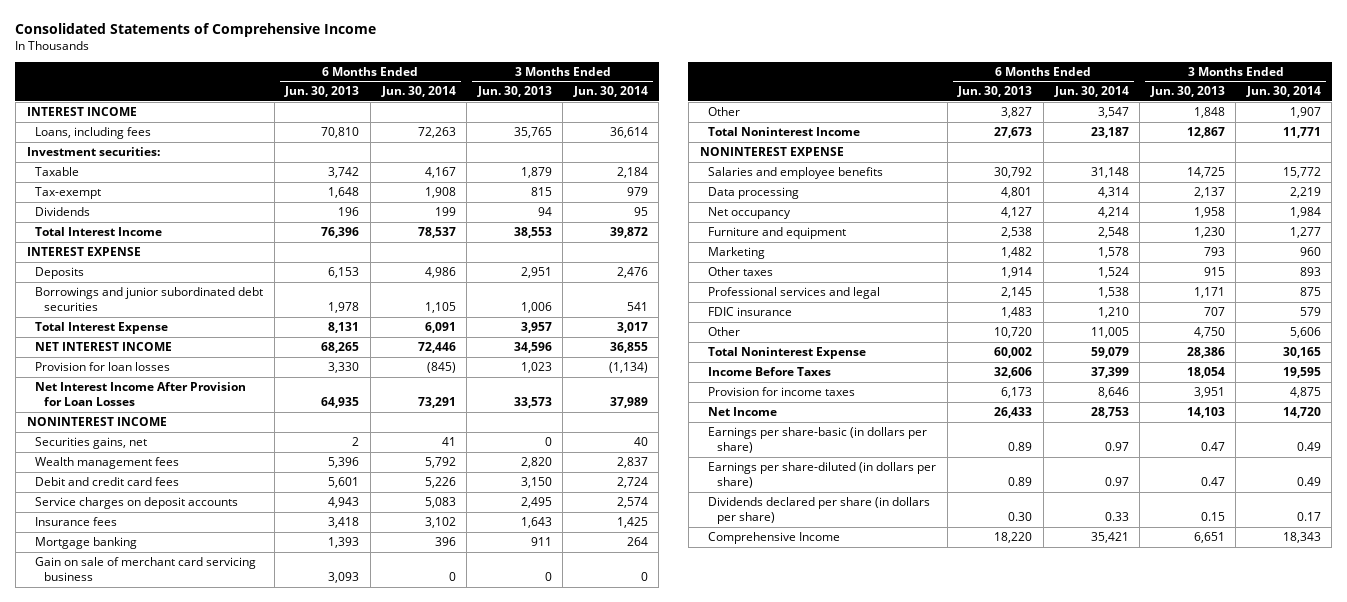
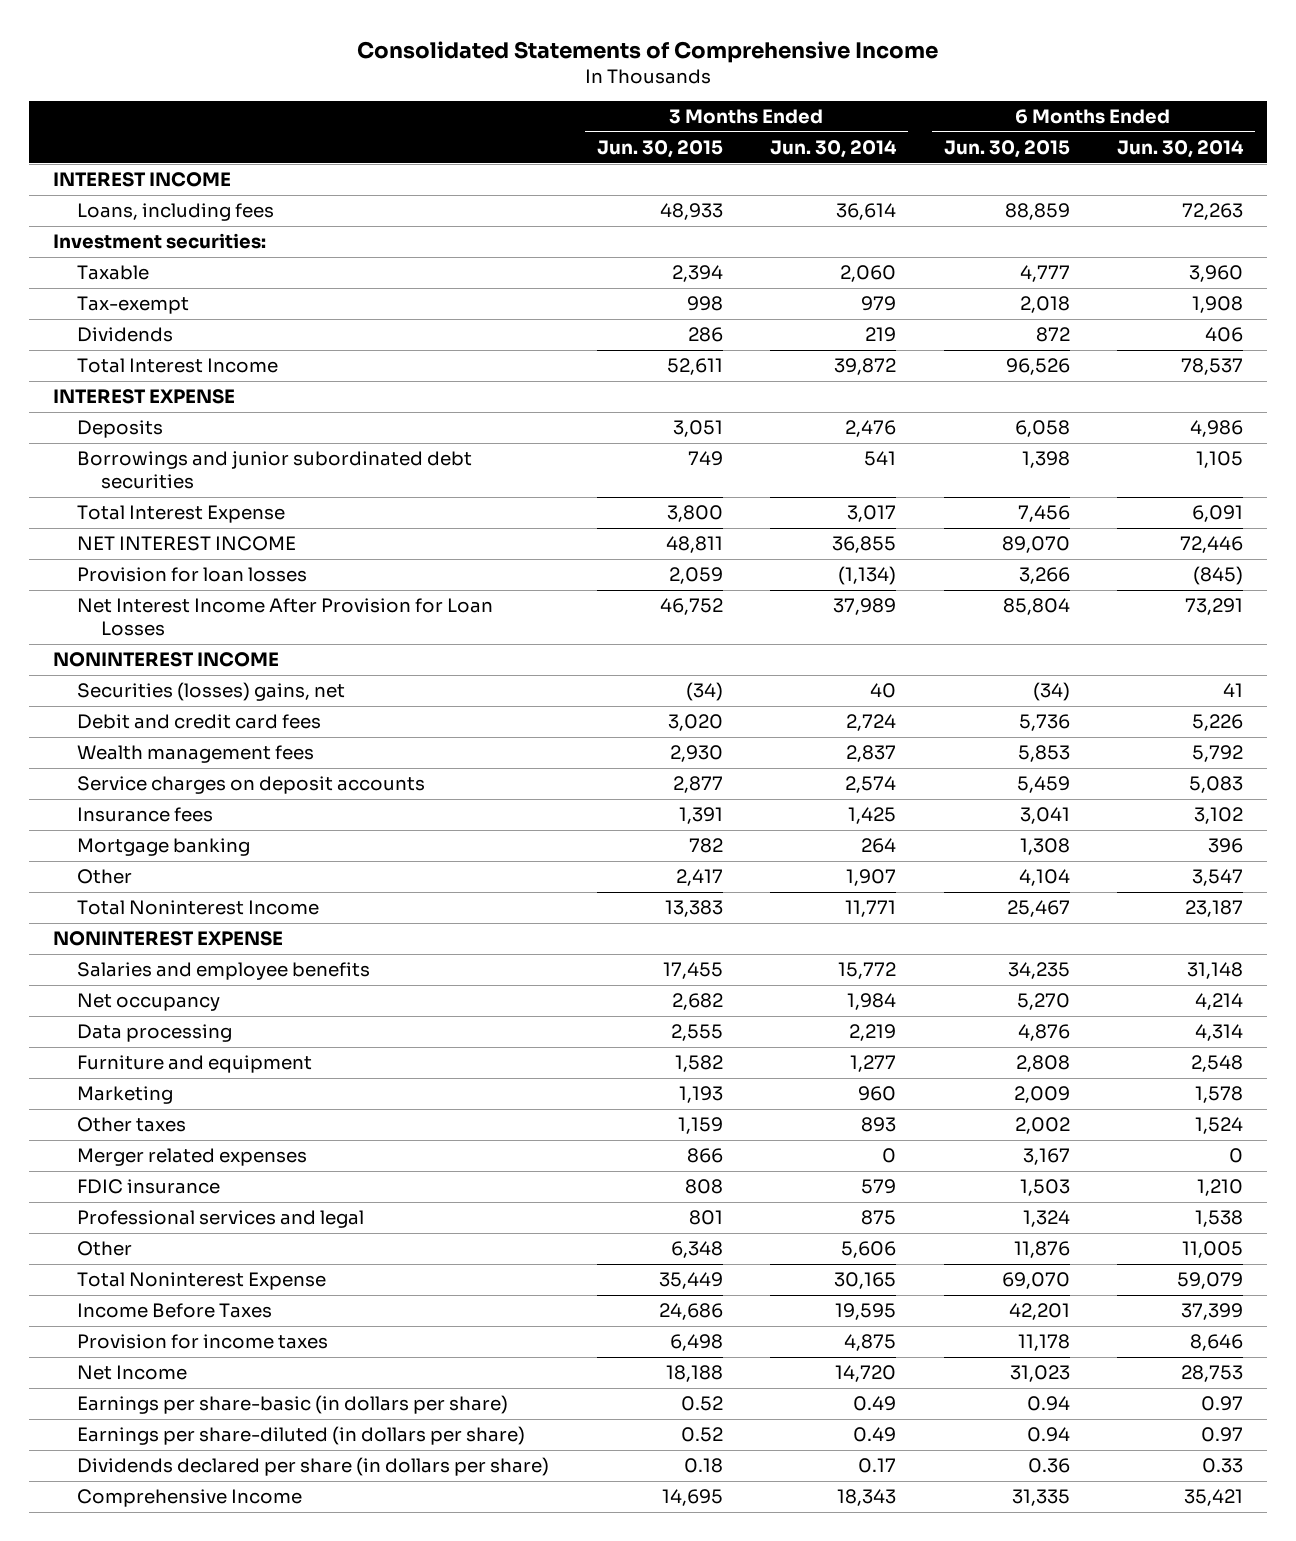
[284,86,360,98] Jun. 30, 2013 -> none
[476,86,552,98] Jun. 30, 2013 -> none
none -> [596,140,723,159] Jun. 30, 2015
none -> [943,140,1070,159] Jun. 30, 2015
[424,166,456,178] 4,167 -> [1189,265,1244,283] 3,960
[616,166,648,178] 2,184 -> [840,265,897,283] 2,060
[434,206,456,216] 199 -> [1205,327,1244,343] 406
[633,206,648,216] 95 -> [865,327,897,343] 219
[35,436,148,449] Securities gains, net -> [76,682,345,702] Securities (losses) gains, net
[35,456,180,469] Wealth management fees -> [76,745,314,764] Wealth management fees
[35,556,257,582] Gain on sale of merchant card servicing business -> none
[708,186,800,199] Data processing -> [76,1024,232,1043] Data processing
none -> [76,1148,307,1167] Merger related expenses
[708,286,881,299] Professional services and legal -> [76,1210,364,1229] Professional services and legal

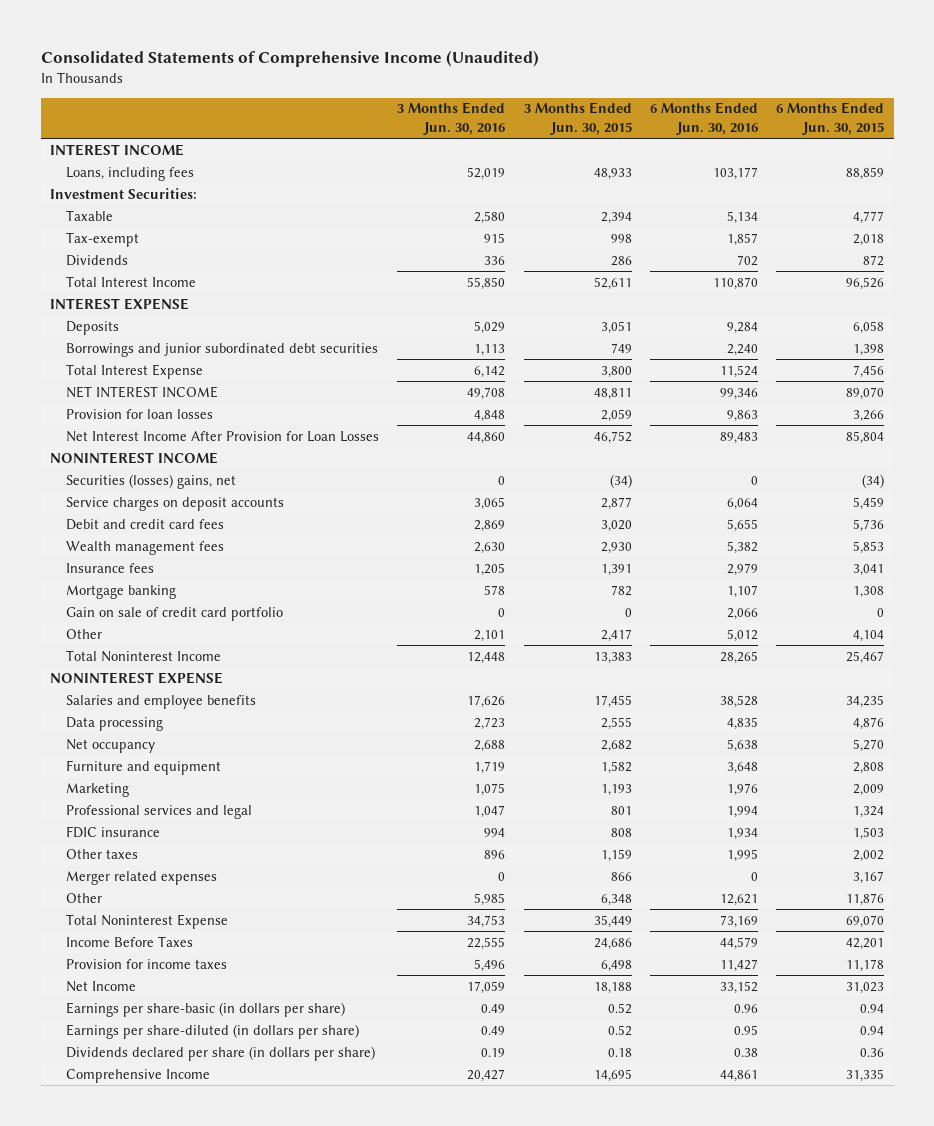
[356,40,938,63] Consolidated Statements of Comprehensive Income -> [40,50,539,68] Consolidated Statements of Comprehensive Income (Unaudited)
[770,140,898,159] Jun. 30, 2014 -> none
[1117,140,1245,159] Jun. 30, 2014 -> none
none -> [397,102,506,135] 3 Months Ended Jun. 30, 2016
none -> [650,102,759,135] 6 Months Ended Jun. 30, 2016
[52,233,266,250] Investment securities: -> [49,187,197,199] Investment Securities:
[76,776,425,795] Service charges on deposit accounts -> [65,496,284,511] Service charges on deposit accounts
none -> [65,606,283,621] Gain on sale of credit card portfolio
[76,993,220,1012] Net occupancy -> [65,738,155,753] Net occupancy
[76,1210,364,1229] Professional services and legal -> [65,804,252,819] Professional services and legal
[76,1179,220,1195] FDIC insurance -> [65,825,160,838] FDIC insurance

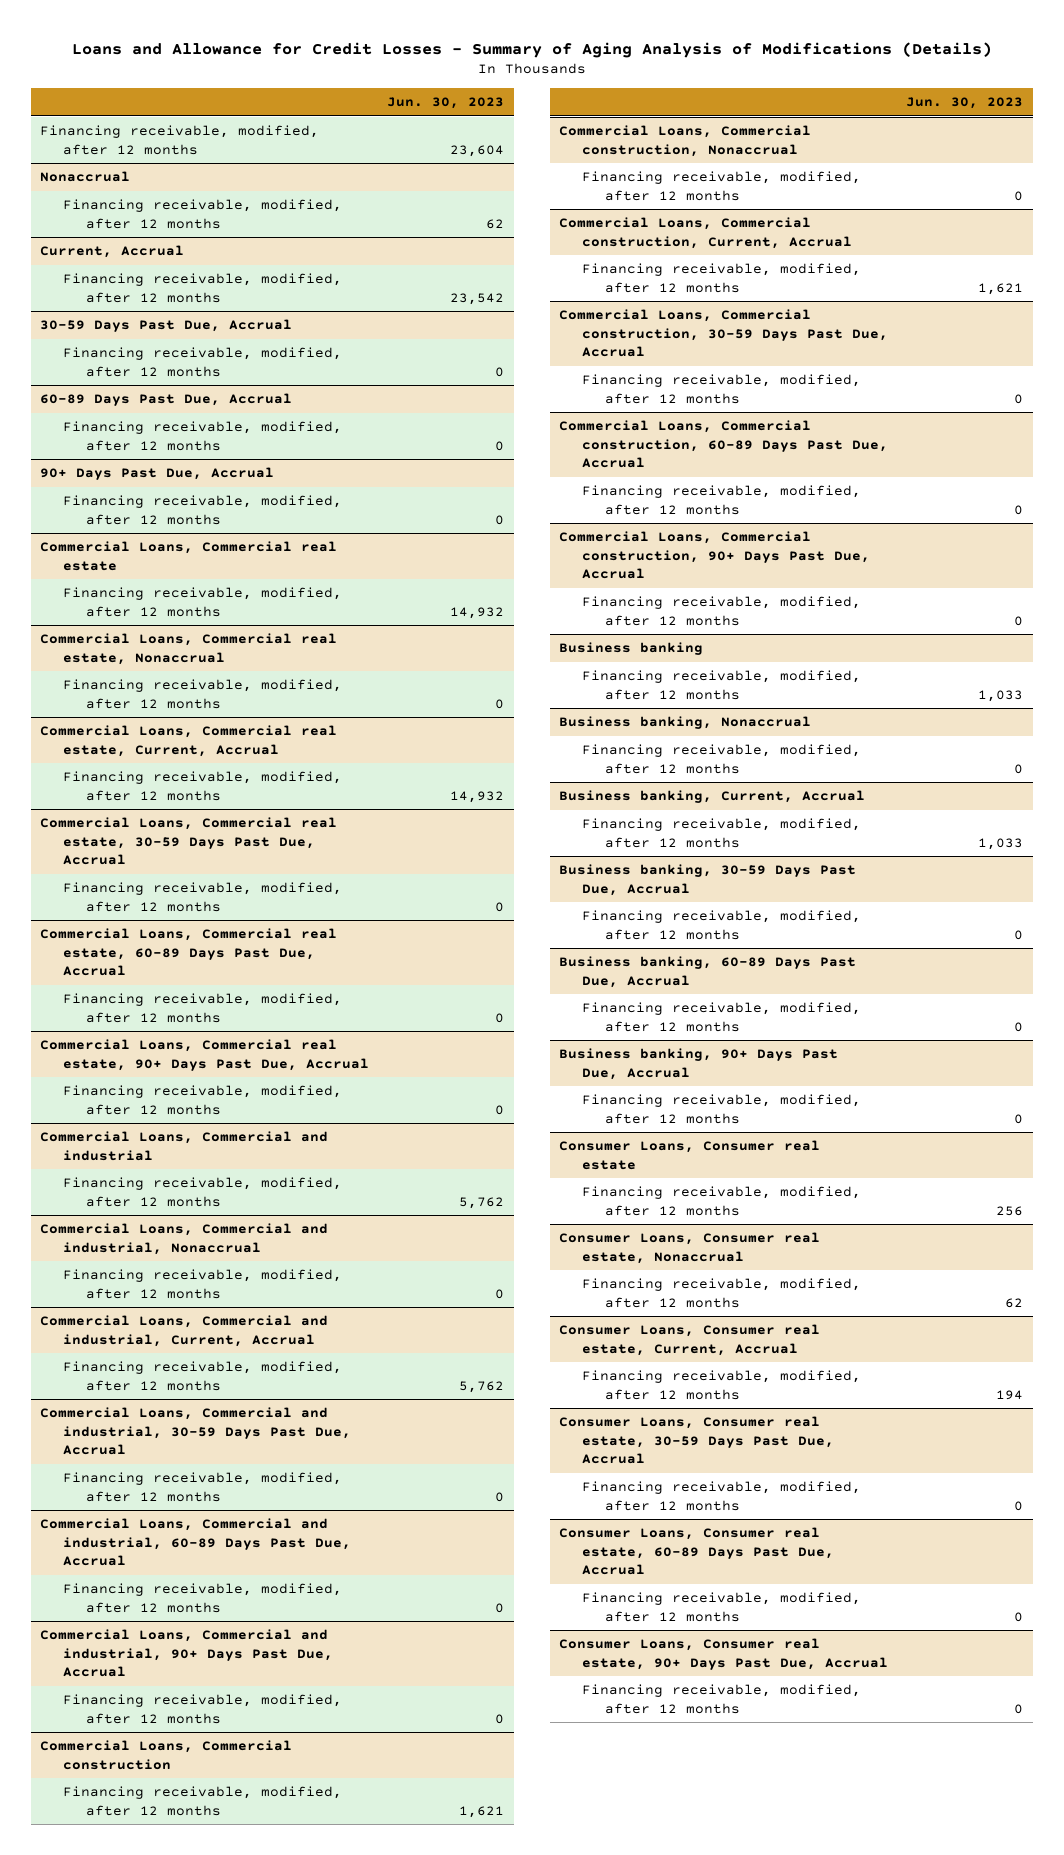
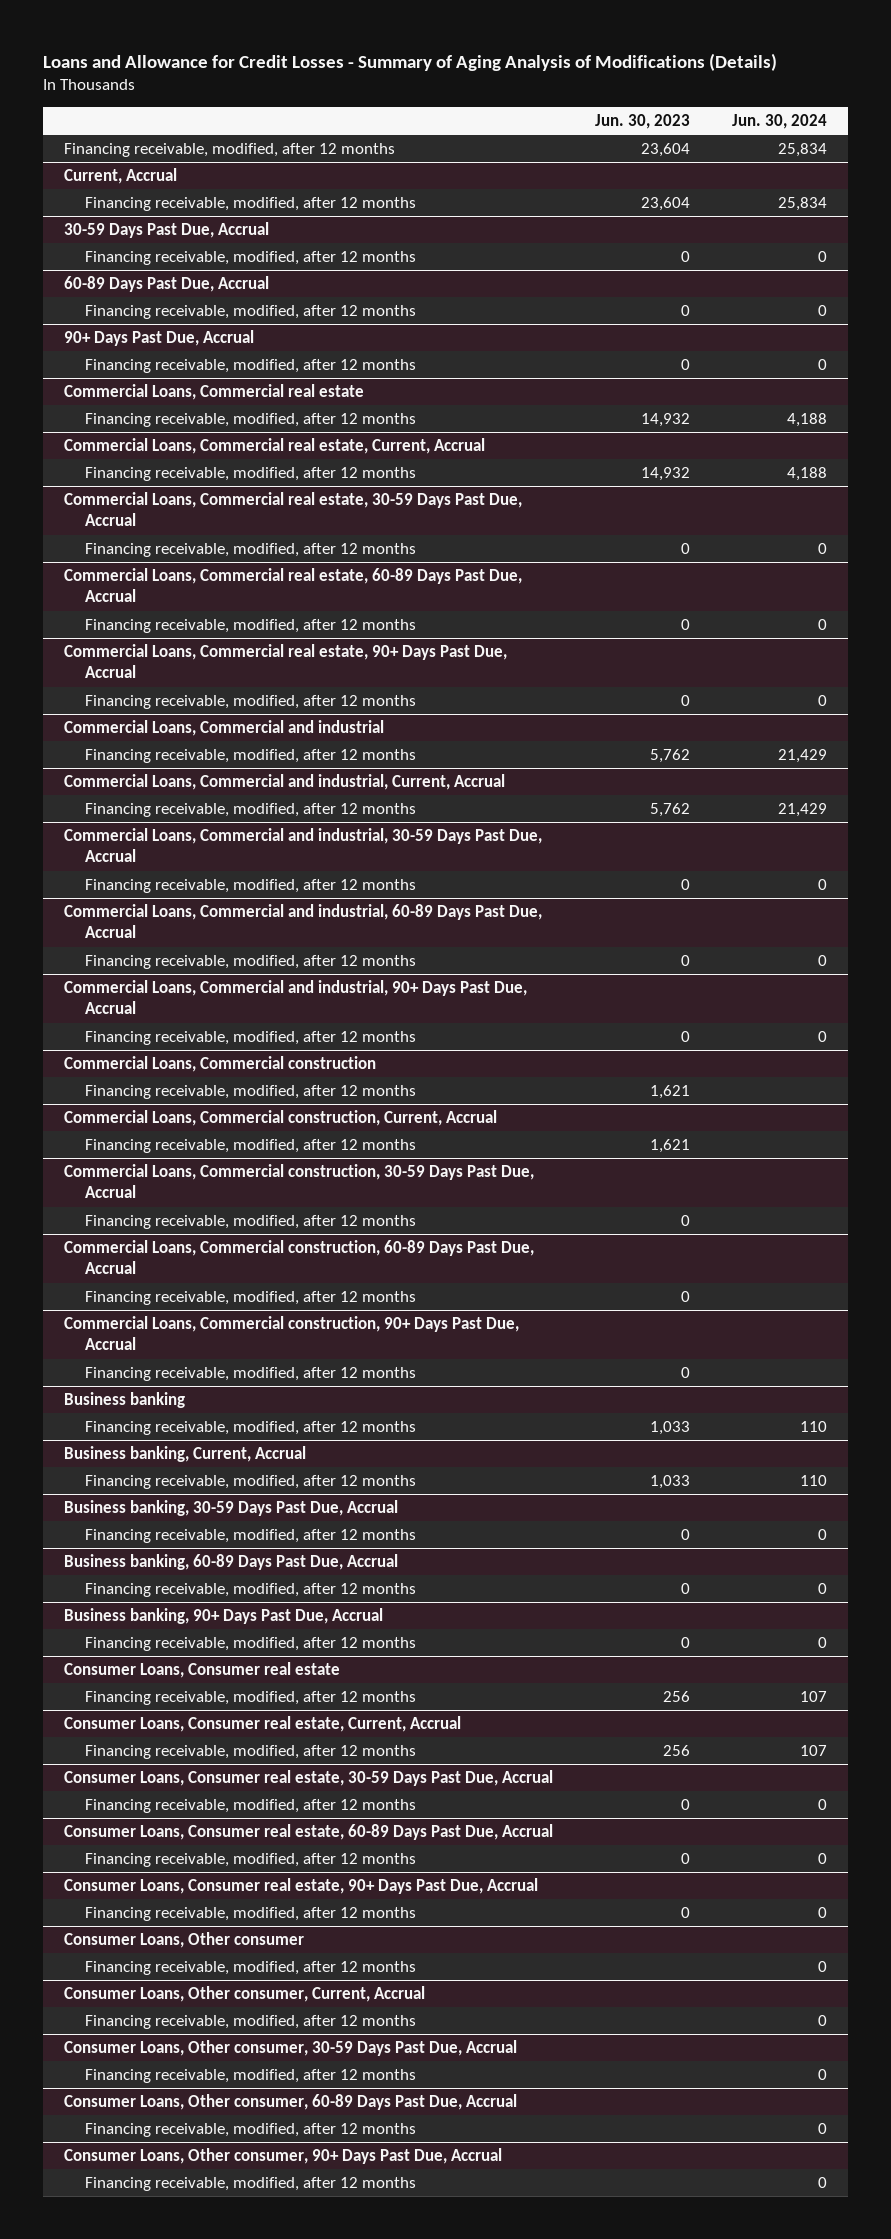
none -> [732,113,828,129] Jun. 30, 2024
[40,171,131,183] Nonaccrual -> none
[62,199,342,229] Financing receivable, modified, after 12 months -> none
[450,292,505,305] 23,542 -> [640,197,690,212] 23,604
[40,633,338,665] Commercial Loans, Commercial real estate, Nonaccrual -> none
[62,679,342,709] Financing receivable, modified, after 12 months -> none
[40,1223,329,1255] Commercial Loans, Commercial and industrial, Nonaccrual -> none
[62,1269,342,1299] Financing receivable, modified, after 12 months -> none
[559,125,812,157] Commercial Loans, Commercial construction, Nonaccrual -> none
[582,171,862,201] Financing receivable, modified, after 12 months -> none
[559,716,812,730] Business banking, Nonaccrual -> none
[582,744,862,774] Financing receivable, modified, after 12 months -> none
[559,1232,821,1264] Consumer Loans, Consumer real estate, Nonaccrual -> none
[582,1278,862,1308] Financing receivable, modified, after 12 months -> none
[996,1389,1024,1400] 194 -> [662,1745,690,1757] 256
none -> [63,1932,304,1949] Consumer Loans, Other consumer
none -> [85,1961,417,1976] Financing receivable, modified, after 12 months
none -> [63,1986,425,2003] Consumer Loans, Other consumer, Current, Accrual
none -> [85,2015,417,2030] Financing receivable, modified, after 12 months
none -> [63,2040,517,2057] Consumer Loans, Other consumer, 30-59 Days Past Due, Accrual
none -> [85,2069,417,2084] Financing receivable, modified, after 12 months
none -> [63,2094,517,2111] Consumer Loans, Other consumer, 60-89 Days Past Due, Accrual
none -> [85,2123,417,2138] Financing receivable, modified, after 12 months
none -> [63,2148,502,2165] Consumer Loans, Other consumer, 90+ Days Past Due, Accrual
none -> [85,2177,417,2192] Financing receivable, modified, after 12 months

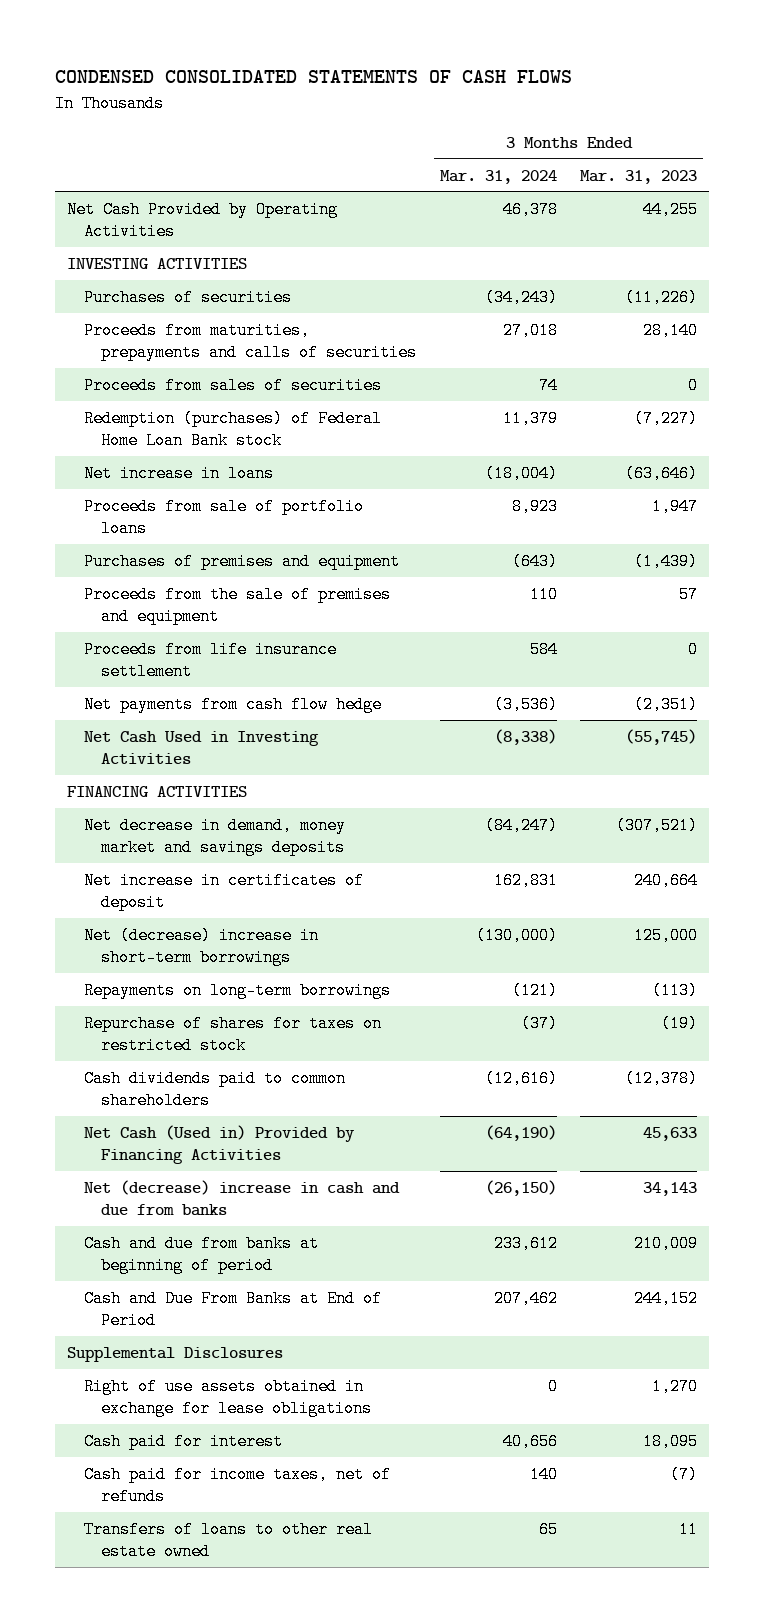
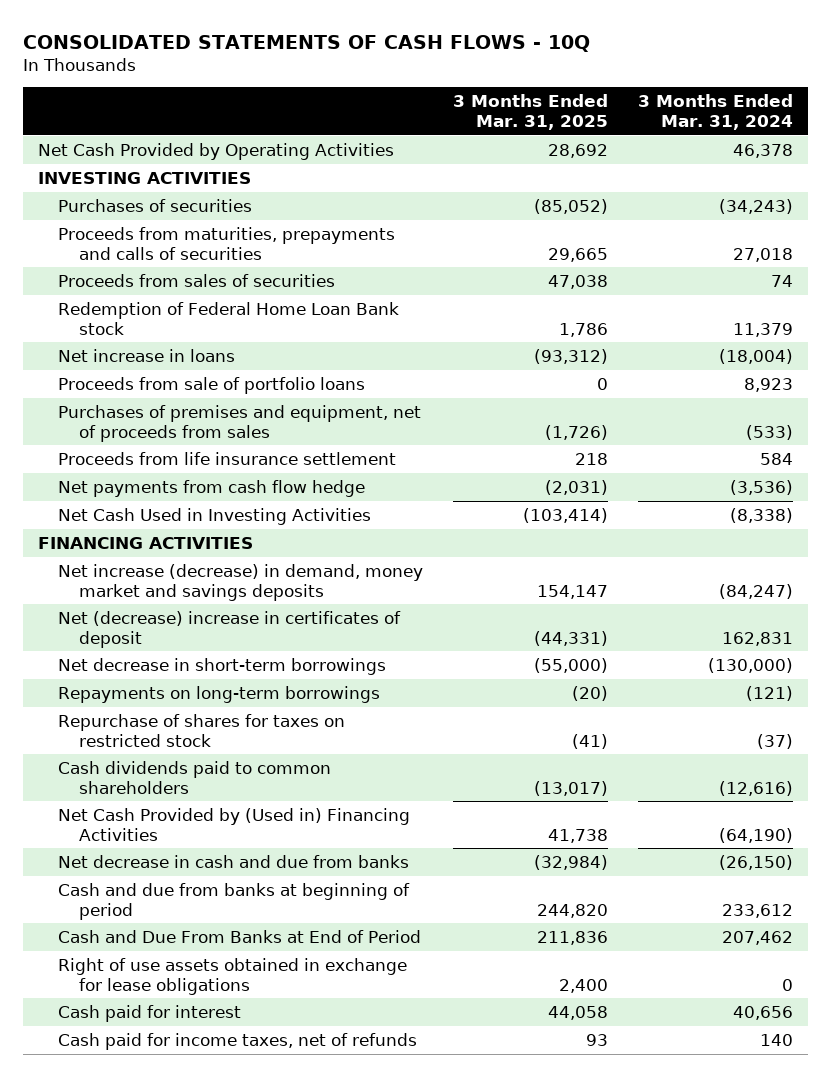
[55,70,573,84] CONDENSED CONSOLIDATED STATEMENTS OF CASH FLOWS -> [23,34,591,52] CONSOLIDATED STATEMENTS OF CASH FLOWS - 10Q
[580,169,698,184] Mar. 31, 2023 -> none
none -> [453,94,609,131] 3 Months Ended Mar. 31, 2025
[84,409,383,450] Redemption (purchases) of Federal Home Loan Bank stock -> [58,301,400,335] Redemption of Federal Home Loan Bank stock
[84,585,392,626] Proceeds from the sale of premises and equipment -> none
[84,552,401,570] Purchases of premises and equipment -> [58,404,422,442] Purchases of premises and equipment, net of proceeds from sales
[511,552,558,570] (643) -> [746,424,794,440] (533)
[84,816,347,857] Net decrease in demand, money market and savings deposits -> [58,563,424,601] Net increase (decrease) in demand, money market and savings deposits
[84,871,365,912] Net increase in certificates of deposit -> [58,610,402,648] Net (decrease) increase in certificates of deposit
[84,926,320,967] Net (decrease) increase in short-term borrowings -> [58,657,387,675] Net decrease in short-term borrowings
[84,1124,356,1165] Net Cash (Used in) Provided by Financing Activities -> [58,807,411,841] Net Cash Provided by (Used in) Financing Activities
[84,1179,401,1217] Net (decrease) increase in cash and due from banks -> [58,854,410,868] Net decrease in cash and due from banks
[67,1346,284,1362] Supplemental Disclosures -> none
[84,1520,374,1561] Transfers of loans to other real estate owned -> none

